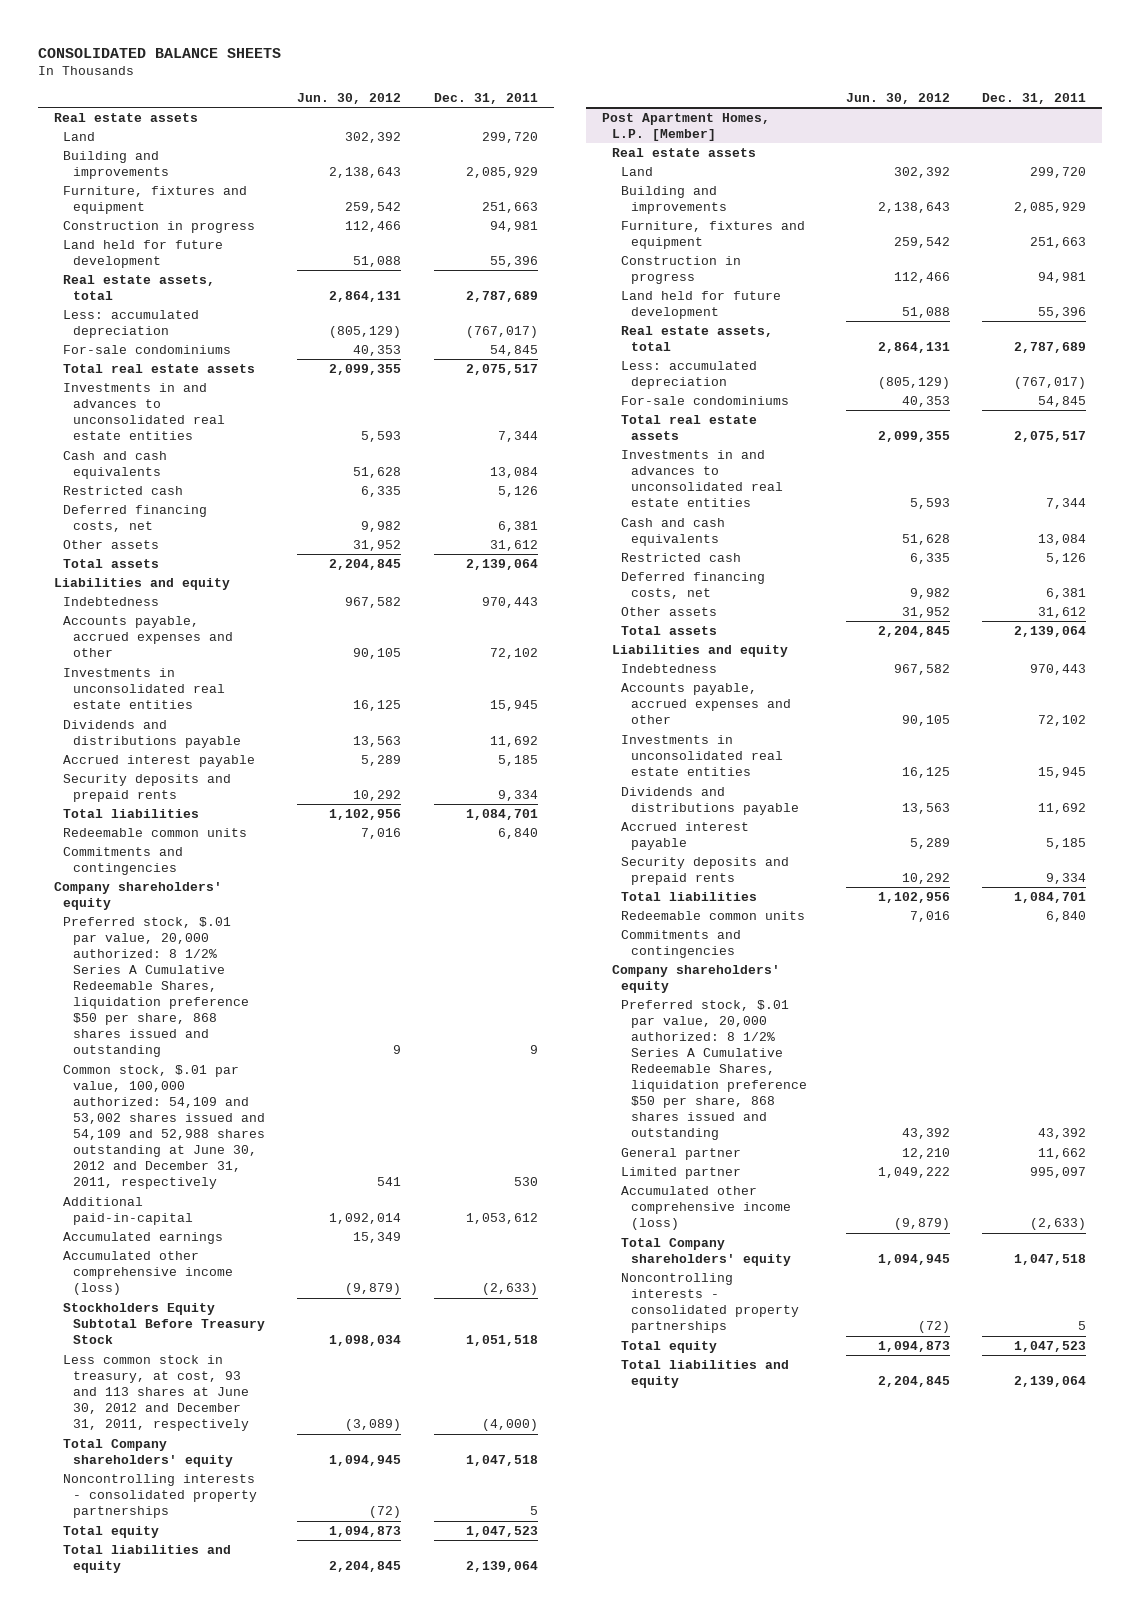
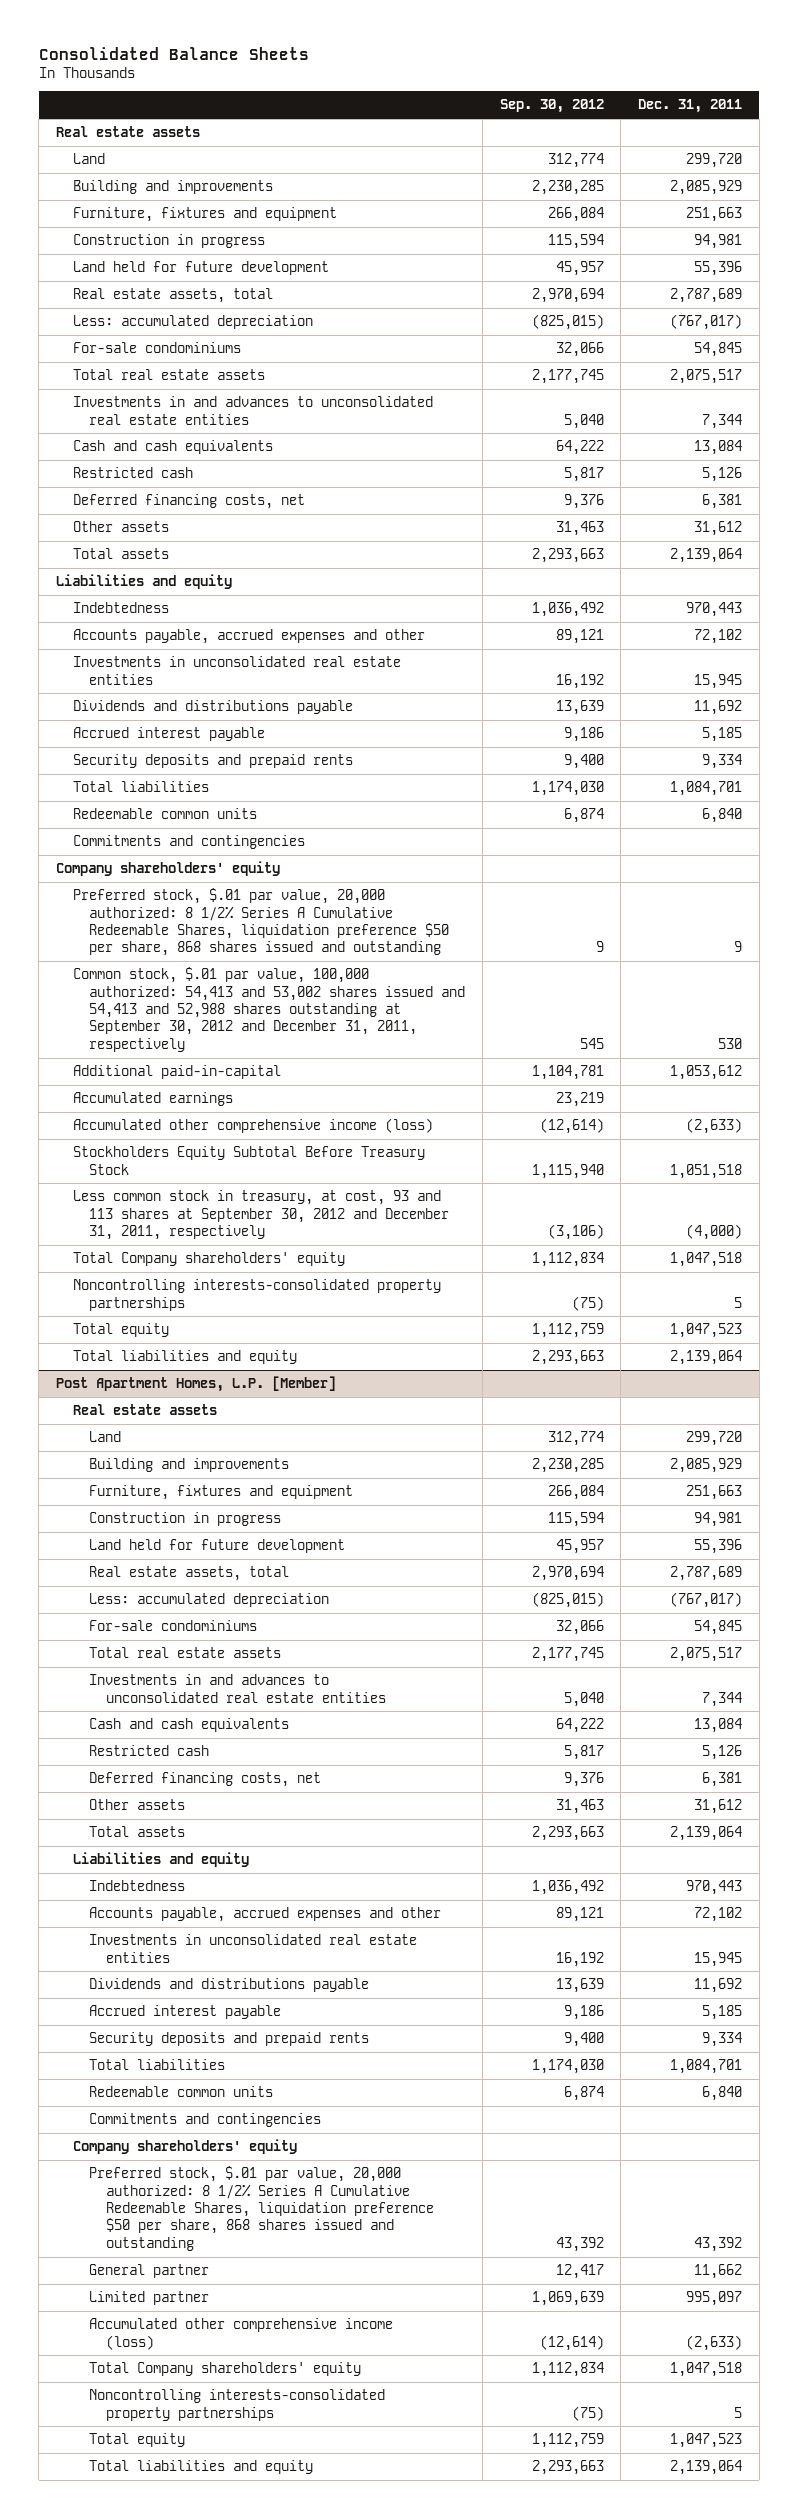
[37,47,281,58] CONSOLIDATED BALANCE SHEETS -> [38,46,309,60] Consolidated Balance Sheets
[297,92,402,104] Jun. 30, 2012 -> none
none -> [499,99,604,114] Sep. 30, 2012
[63,1064,265,1190] Common stock, $.01 par value, 100,000 authorized: 54,109 and 53,002 shares issued and 54,109 and 52,988 shares outstanding at June 30, 2012 and December 31, 2011, respectively -> [72,967,466,1052] Common stock, $.01 par value, 100,000 authorized: 54,413 and 53,002 shares issued and 54,413 and 52,988 shares outstanding at September 30, 2012 and December 31, 2011, respectively
[63,1354,249,1432] Less common stock in treasury, at cost, 93 and 113 shares at June 30, 2012 and December 31, 2011, respectively -> [72,1190,450,1241] Less common stock in treasury, at cost, 93 and 113 shares at September 30, 2012 and December 31, 2011, respectively
[63,1473,257,1519] Noncontrolling interests - consolidated property partnerships -> [72,1279,441,1311] Noncontrolling interests-consolidated property partnerships
[621,1272,799,1334] Noncontrolling interests - consolidated property partnerships -> [89,2389,386,2421] Noncontrolling interests-consolidated property partnerships

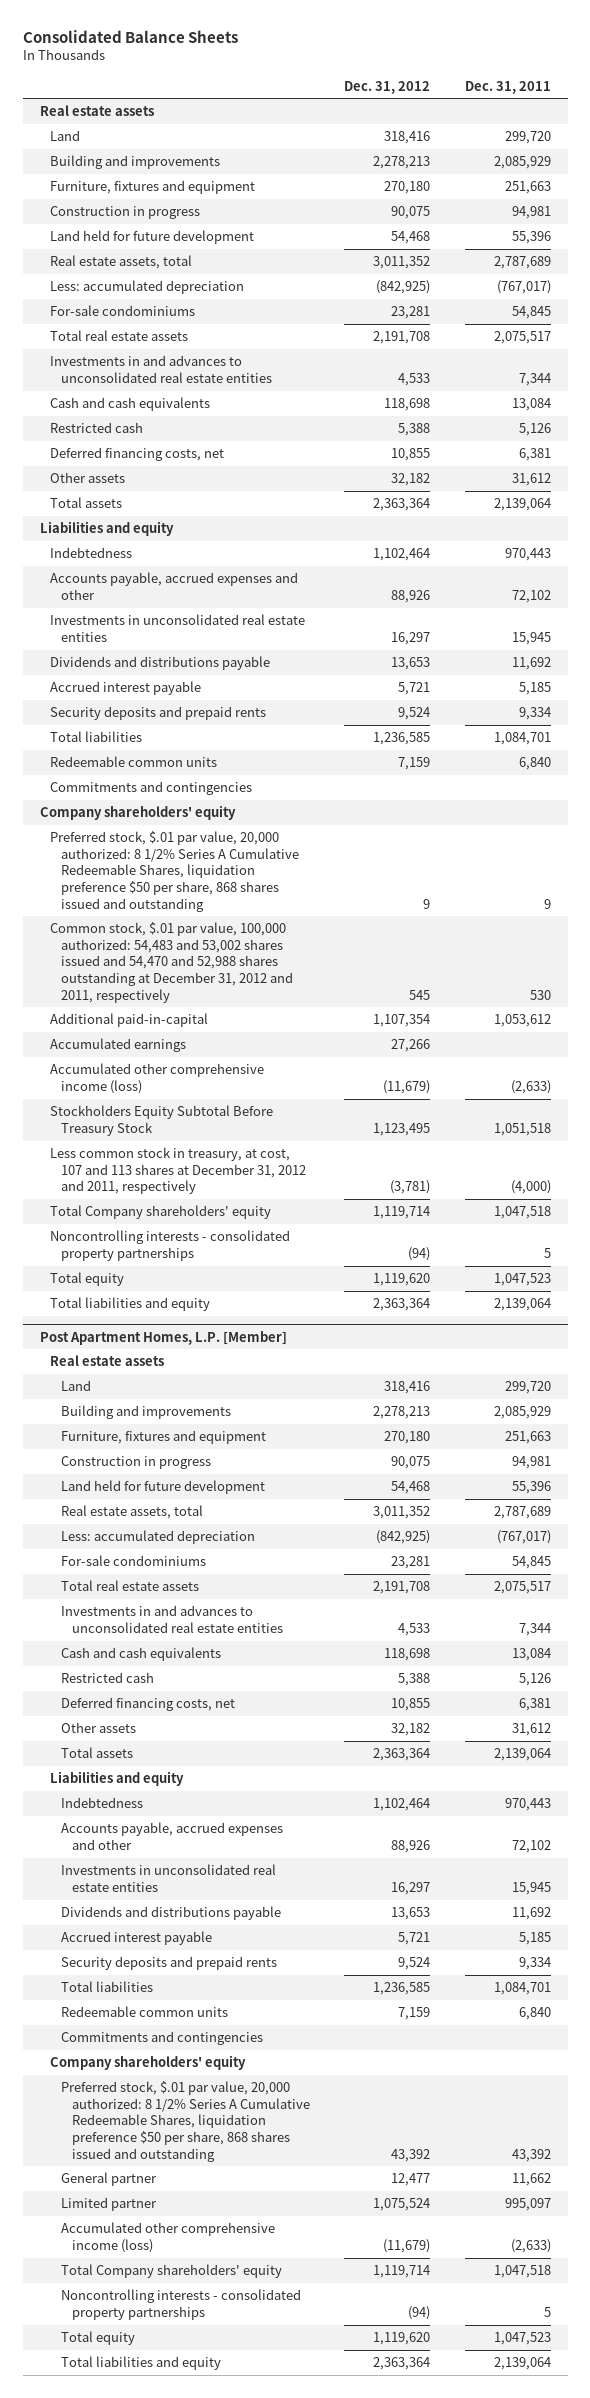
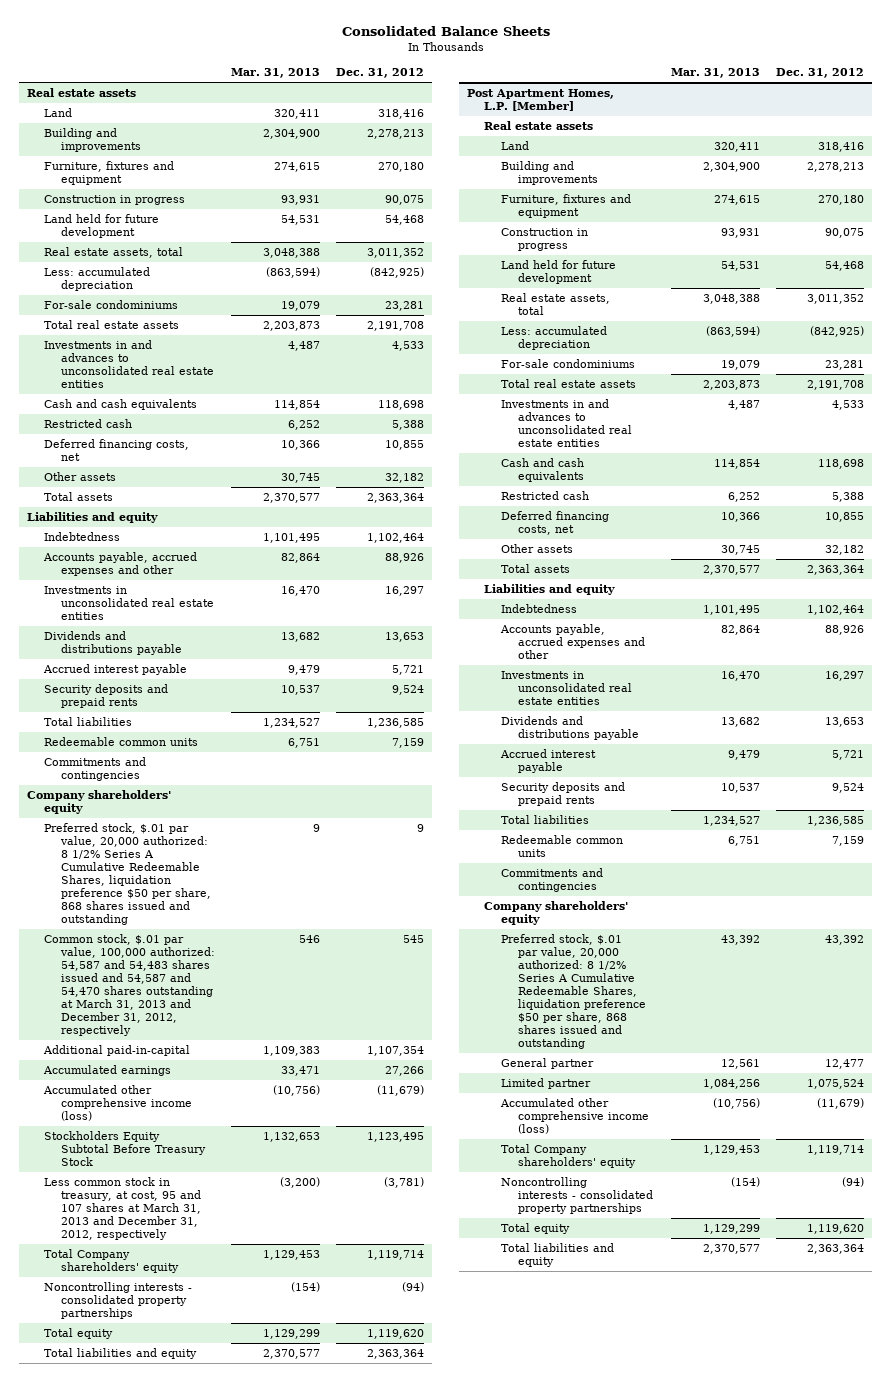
[464,80,551,94] Dec. 31, 2011 -> none
none -> [230,68,320,79] Mar. 31, 2013
[50,922,294,1003] Common stock, $.01 par value, 100,000 authorized: 54,483 and 53,002 shares issued and 54,470 and 52,988 shares outstanding at December 31, 2012 and 2011, respectively -> [43,934,215,1037] Common stock, $.01 par value, 100,000 authorized: 54,587 and 54,483 shares issued and 54,587 and 54,470 shares outstanding at March 31, 2013 and December 31, 2012, respectively
[50,1147,307,1195] Less common stock in treasury, at cost, 107 and 113 shares at December 31, 2012 and 2011, respectively -> [43,1177,201,1241] Less common stock in treasury, at cost, 95 and 107 shares at March 31, 2013 and December 31, 2012, respectively

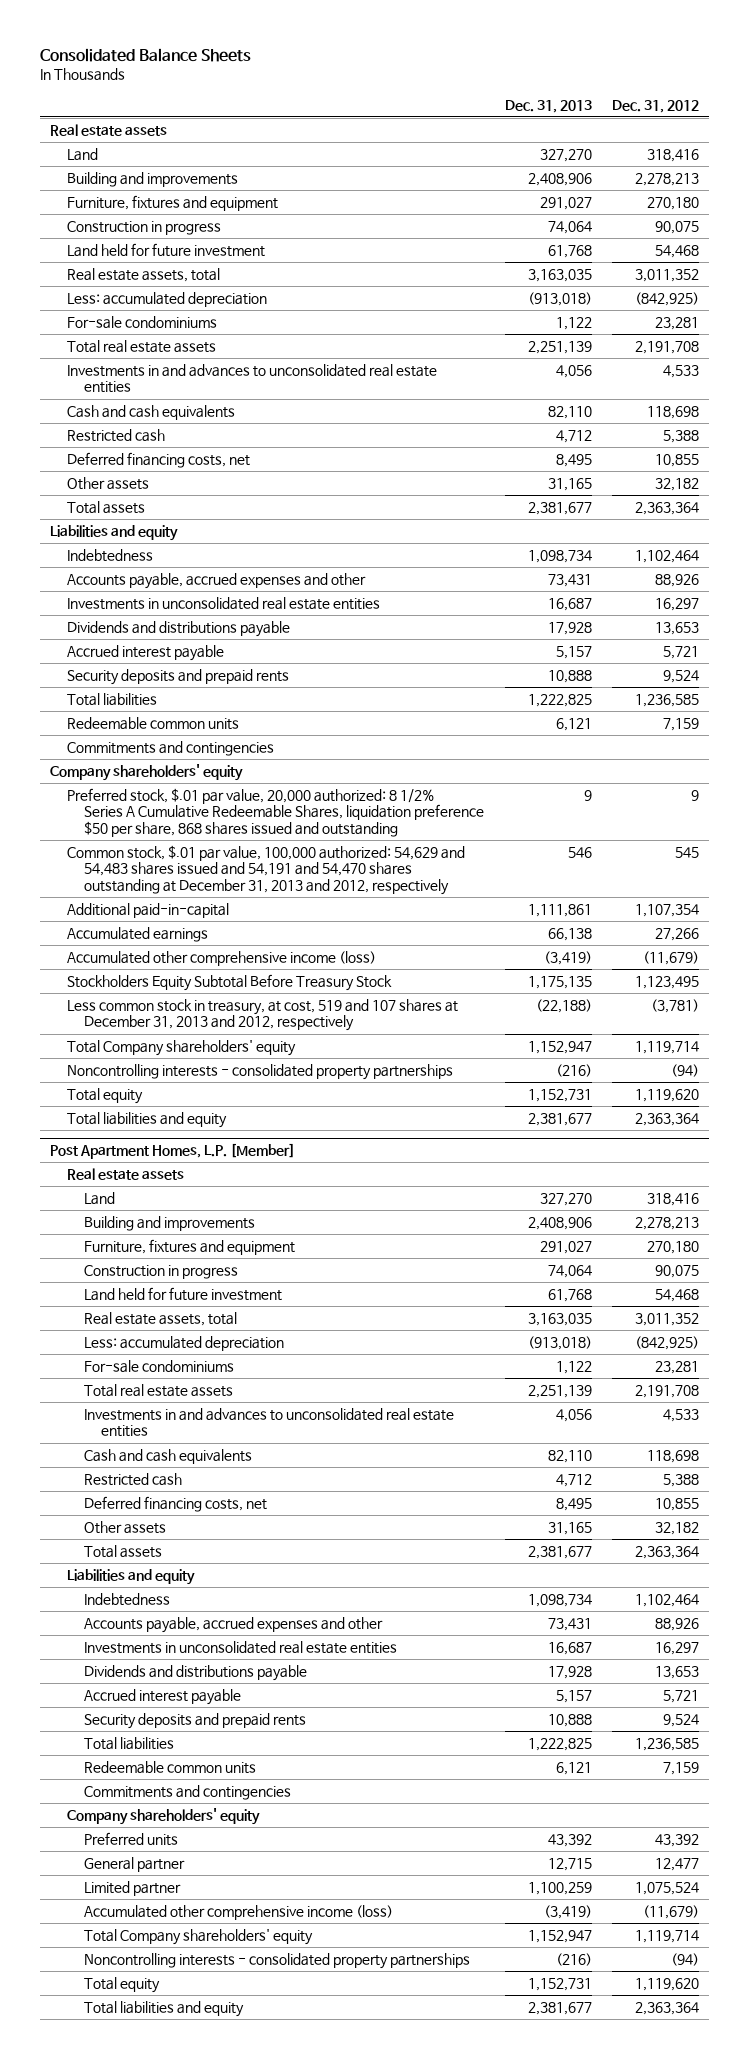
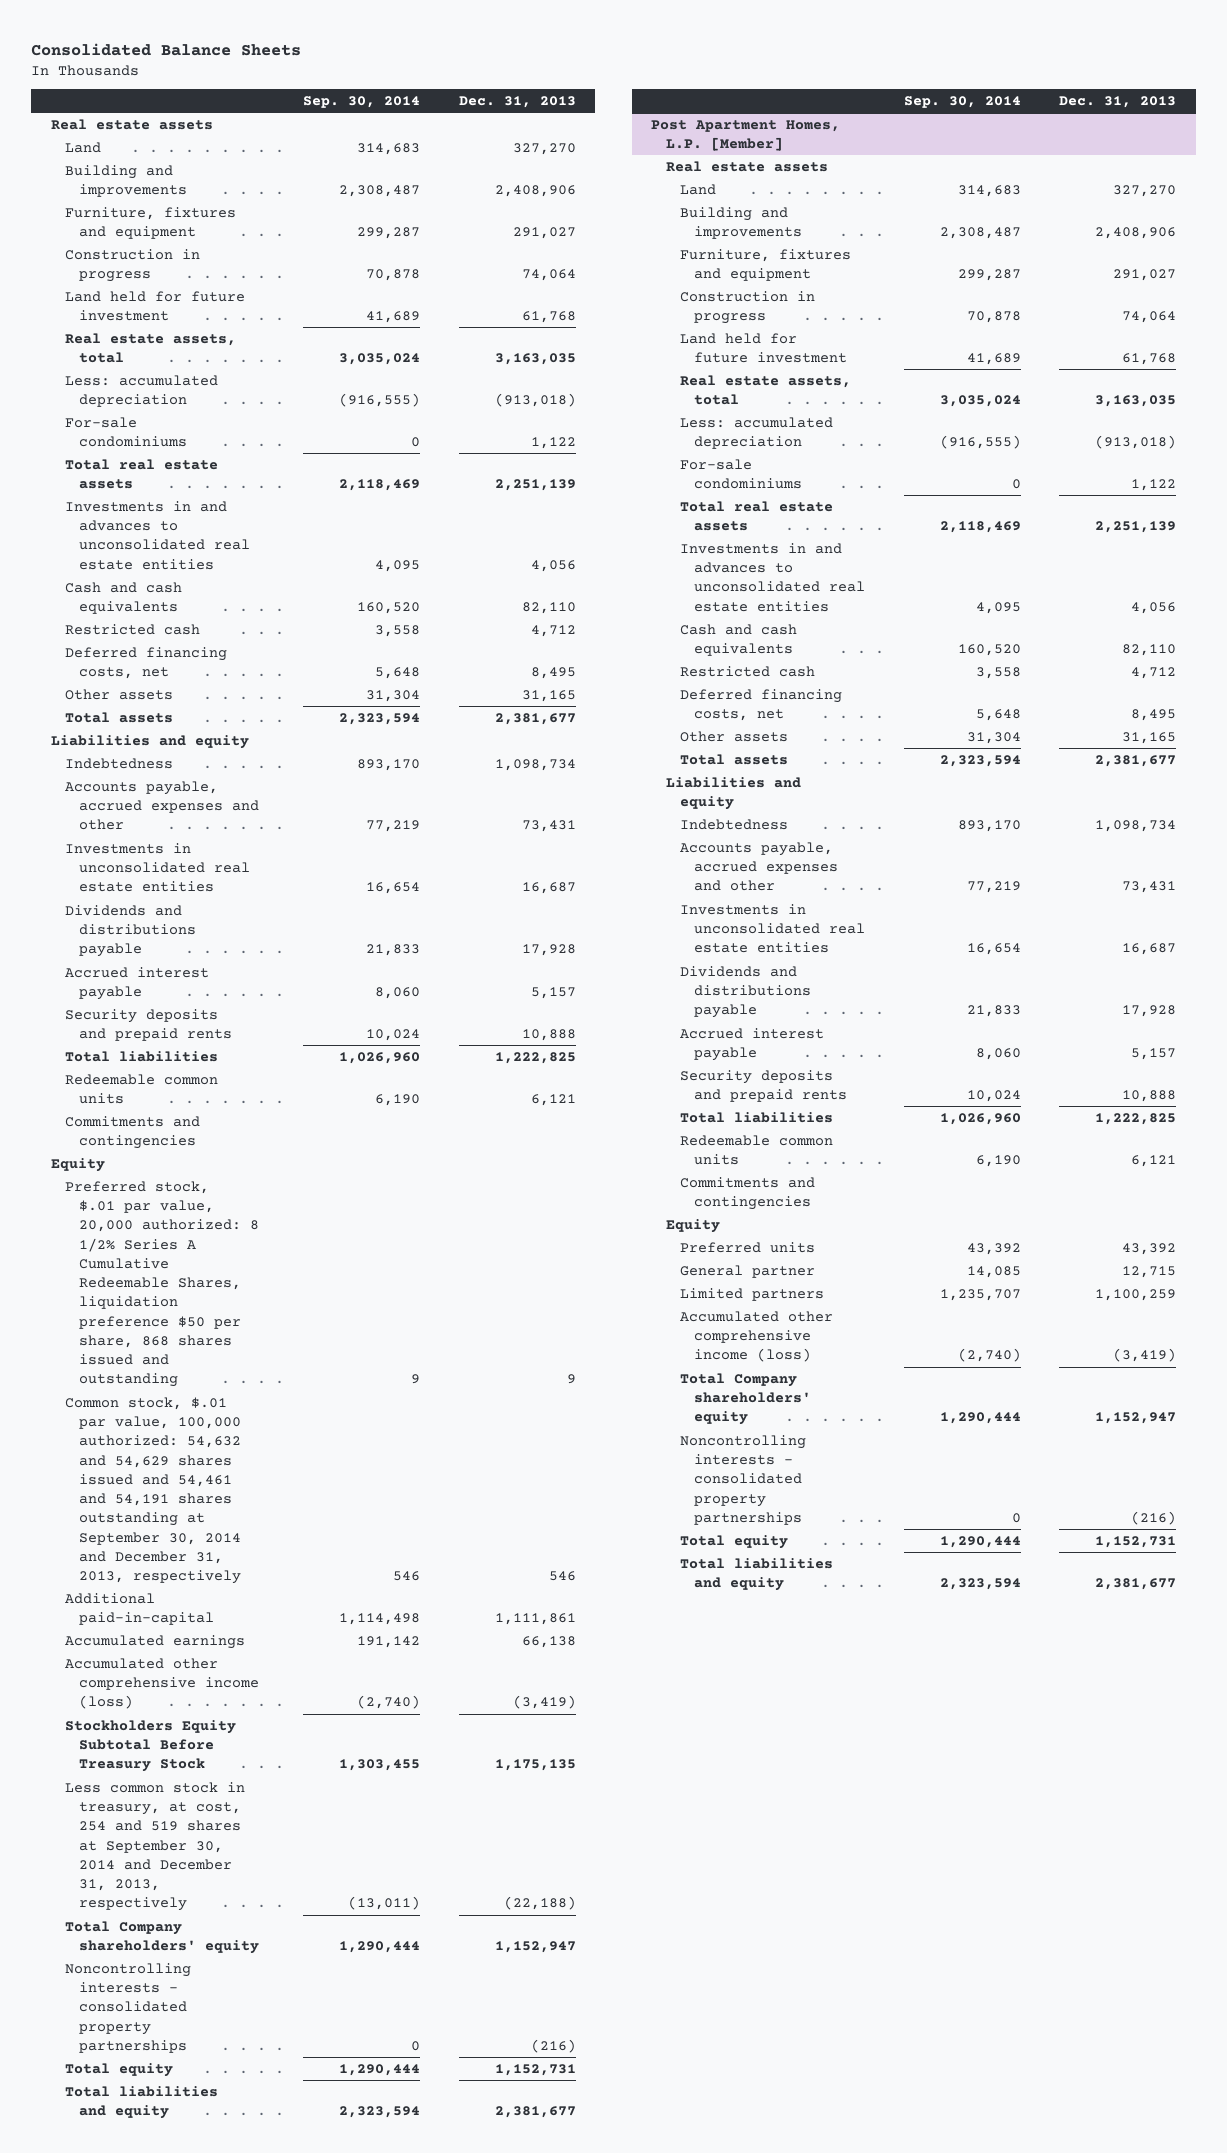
[612,99,700,113] Dec. 31, 2012 -> none
none -> [303,96,421,109] Sep. 30, 2014
[50,763,244,781] Company shareholders' equity -> none
none -> [50,1157,105,1172] Equity
[67,844,466,895] Common stock, $.01 par value, 100,000 authorized: 54,629 and 54,483 shares issued and 54,191 and 54,470 shares outstanding at December 31, 2013 and 2012, respectively -> [65,1396,242,1585] Common stock, $.01 par value, 100,000 authorized: 54,632 and 54,629 shares issued and 54,461 and 54,191 shares outstanding at September 30, 2014 and December 31, 2013, respectively
[67,998,459,1032] Less common stock in treasury, at cost, 519 and 107 shares at December 31, 2013 and 2012, respectively -> [65,1781,246,1912] Less common stock in treasury, at cost, 254 and 519 shares at September 30, 2014 and December 31, 2013, respectively
[67,1807,261,1825] Company shareholders' equity -> none
none -> [665,1218,720,1233] Equity
[84,1880,182,1896] Limited partner -> [679,1287,824,1301] Limited partners

